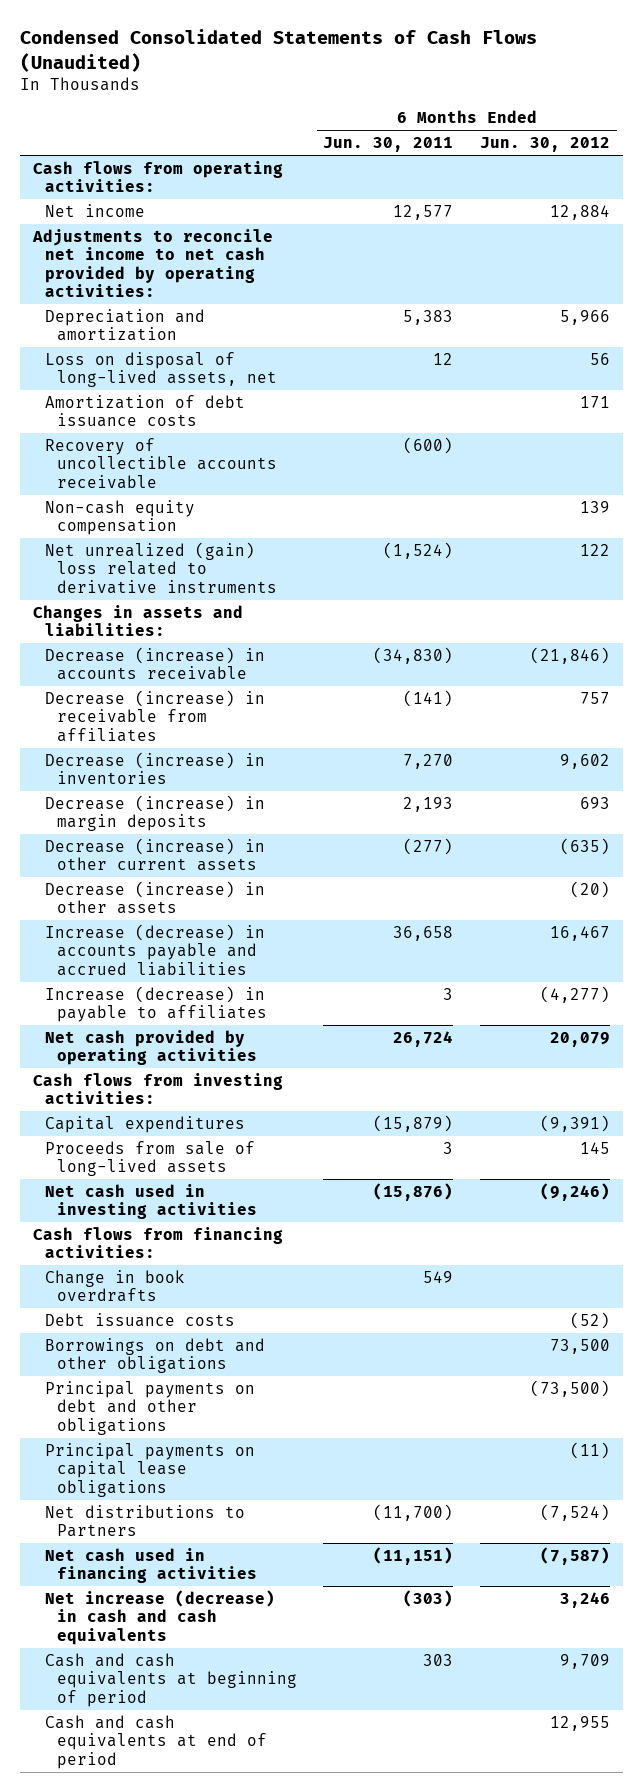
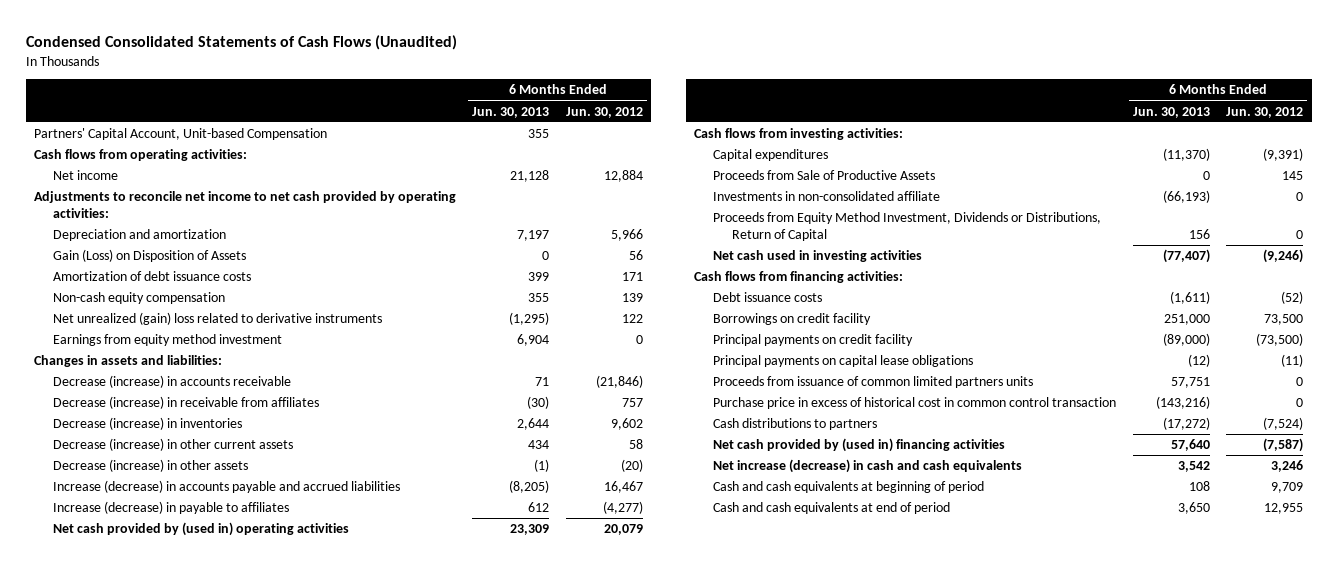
[323,137,454,153] Jun. 30, 2011 -> none
none -> [472,106,550,118] Jun. 30, 2013
none -> [33,128,327,141] Partners' Capital Account, Unit-based Compensation
[44,351,277,388] Loss on disposal of long-lived assets, net -> none
none -> [52,249,246,263] Gain (Loss) on Disposition of Assets
[44,437,277,489] Recovery of uncollectible accounts receivable -> none
none -> [52,334,282,347] Earnings from equity method investment
[44,794,265,832] Decrease (increase) in margin deposits -> none
[559,837,610,855] (635) -> [629,439,644,450] 58
[44,1029,257,1066] Net cash provided by operating activities -> [52,522,349,537] Net cash provided by (used in) operating activities
[44,1140,255,1177] Proceeds from sale of long-lived assets -> [713,170,936,181] Proceeds from Sale of Productive Assets
none -> [713,191,941,202] Investments in non-consolidated affiliate
none -> [713,212,1102,241] Proceeds from Equity Method Investment, Dividends or Distributions, Return of Capital
[44,1269,185,1303] Change in book overdrafts -> none
[44,1337,265,1374] Borrowings on debt and other obligations -> [713,313,872,326] Borrowings on credit facility
[44,1380,255,1435] Principal payments on debt and other obligations -> [713,334,914,347] Principal payments on credit facility
none -> [713,376,1034,389] Proceeds from issuance of common limited partners units
none -> [713,397,1117,410] Purchase price in excess of historical cost in common control transaction
[44,1504,245,1538] Net distributions to Partners -> [713,418,878,431] Cash distributions to partners
[44,1547,257,1584] Net cash used in financing activities -> [713,438,1006,453] Net cash provided by (used in) financing activities

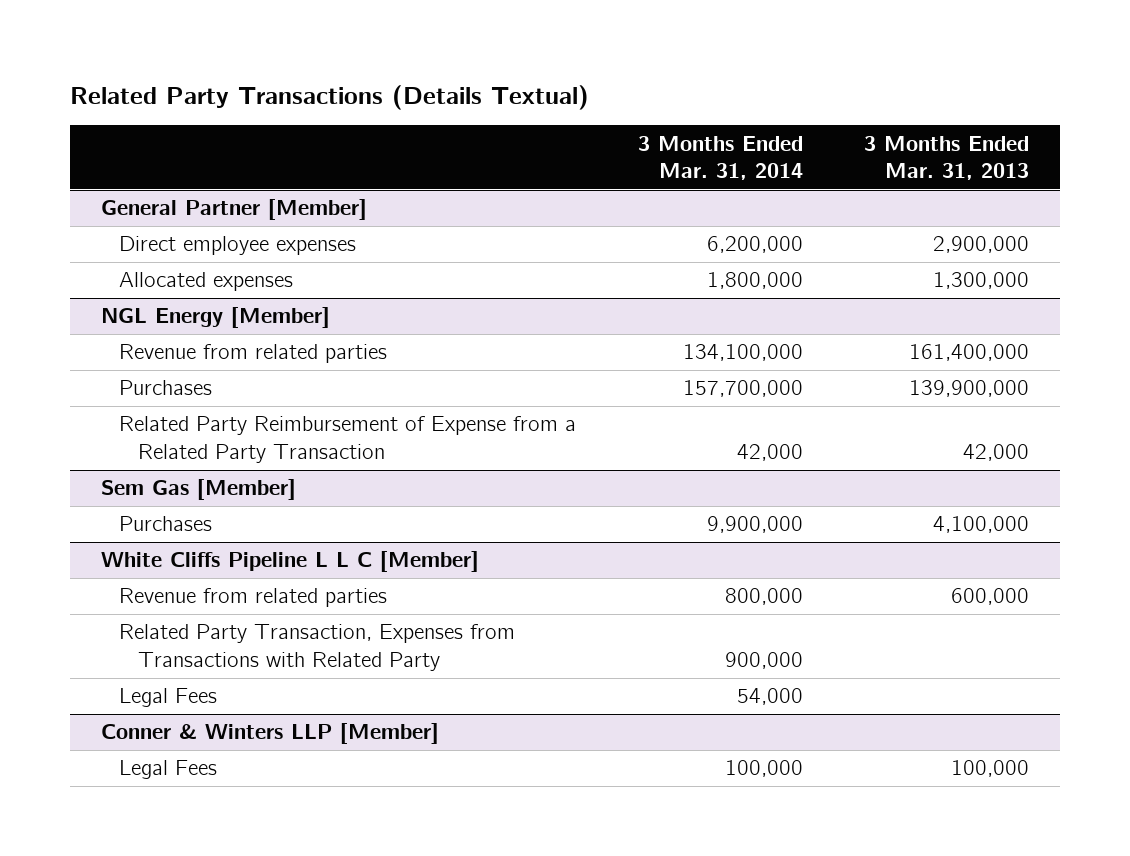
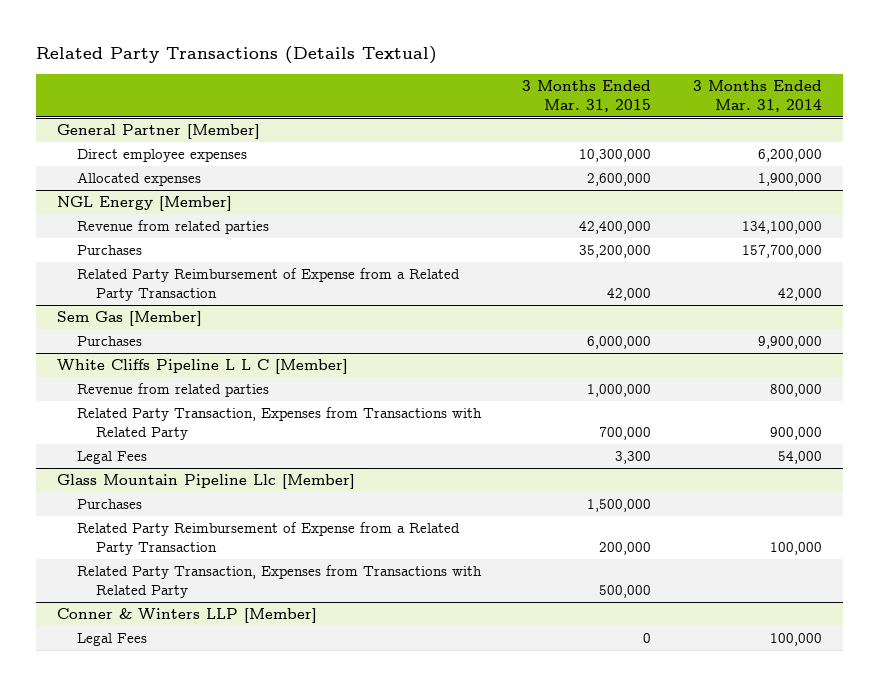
[864,135,1030,181] 3 Months Ended Mar. 31, 2013 -> none
none -> [522,80,652,112] 3 Months Ended Mar. 31, 2015
[706,272,803,290] 1,800,000 -> [758,173,823,187] 1,900,000
none -> [57,474,356,490] Glass Mountain Pipeline Llc [Member]
none -> [76,499,142,510] Purchases
none -> [76,522,460,555] Related Party Reimbursement of Expense from a Related Party Transaction
none -> [76,565,482,598] Related Party Transaction, Expenses from Transactions with Related Party

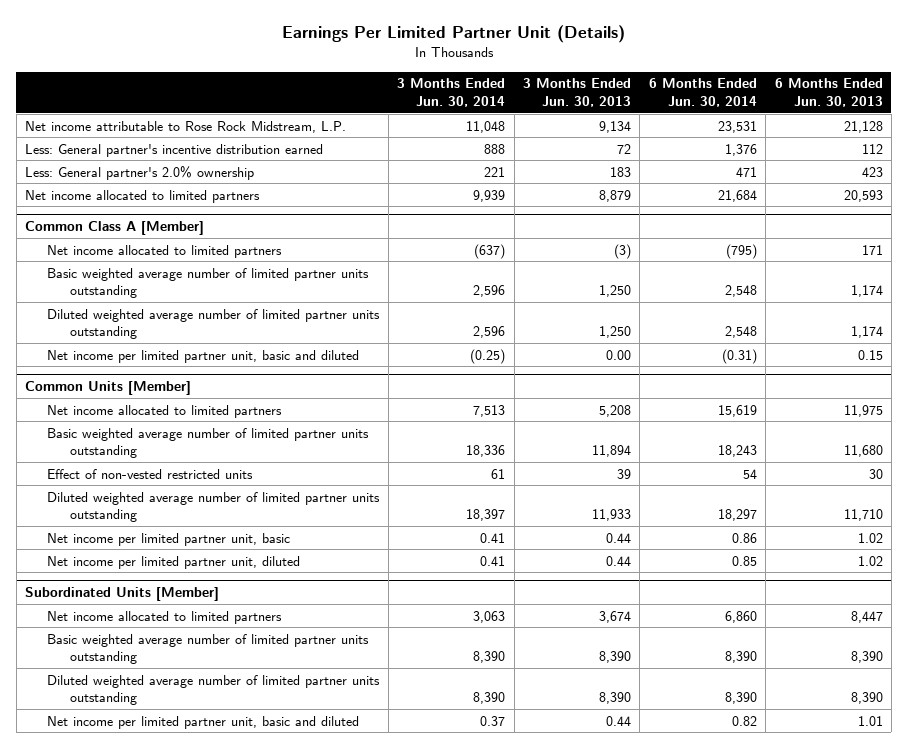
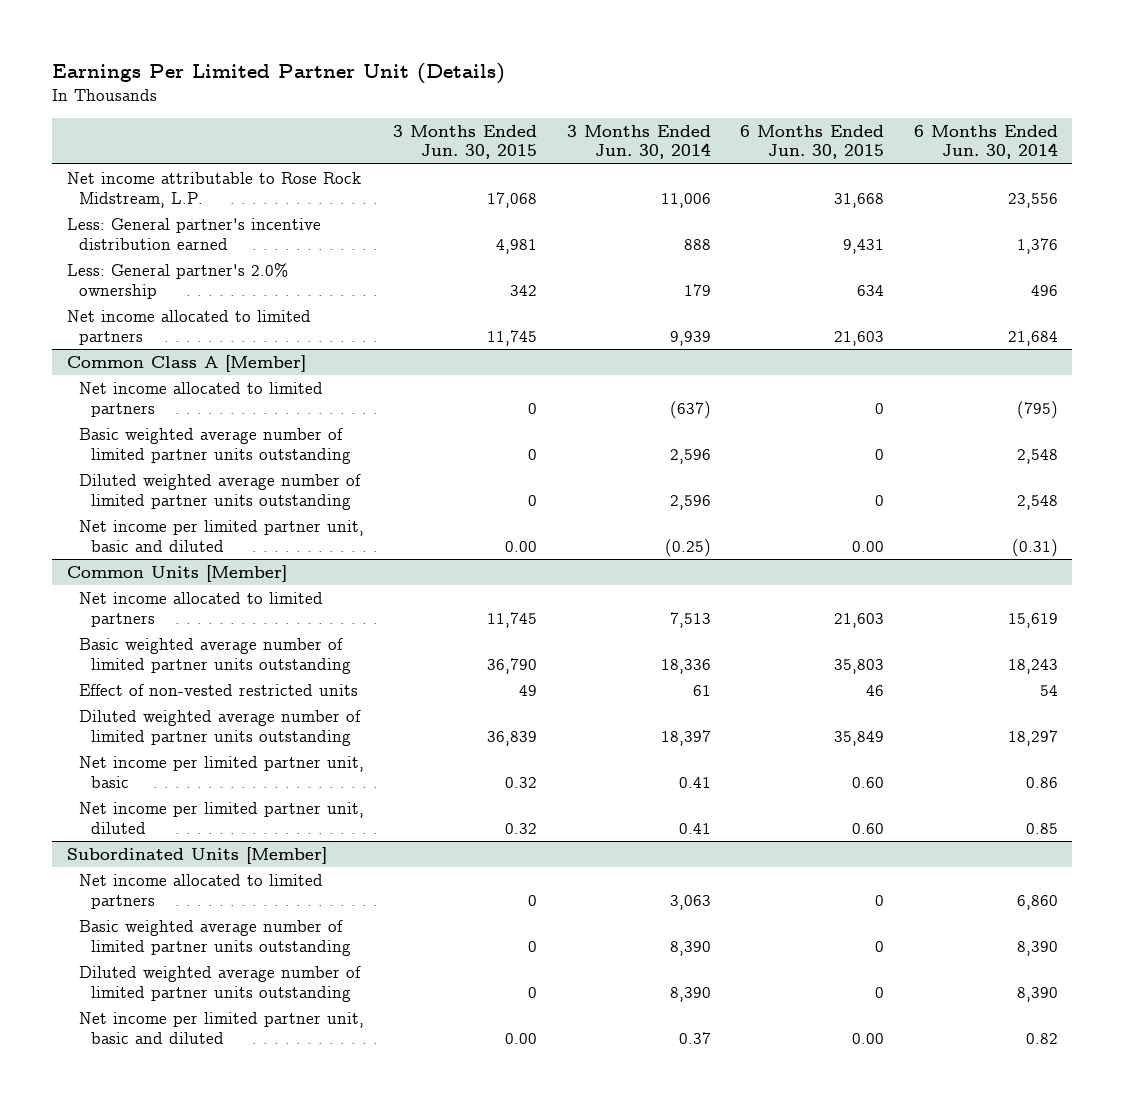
[523,78,632,107] 3 Months Ended Jun. 30, 2013 -> none
[774,78,883,107] 6 Months Ended Jun. 30, 2013 -> none
none -> [393,124,538,160] 3 Months Ended Jun. 30, 2015
none -> [740,124,885,160] 6 Months Ended Jun. 30, 2015
[466,120,506,133] 11,048 -> [660,192,711,208] 11,006
[717,120,757,133] 23,531 -> [1007,192,1058,208] 23,556
[484,166,506,177] 221 -> [683,283,711,296] 179
[735,166,757,177] 471 -> [1030,284,1058,296] 496

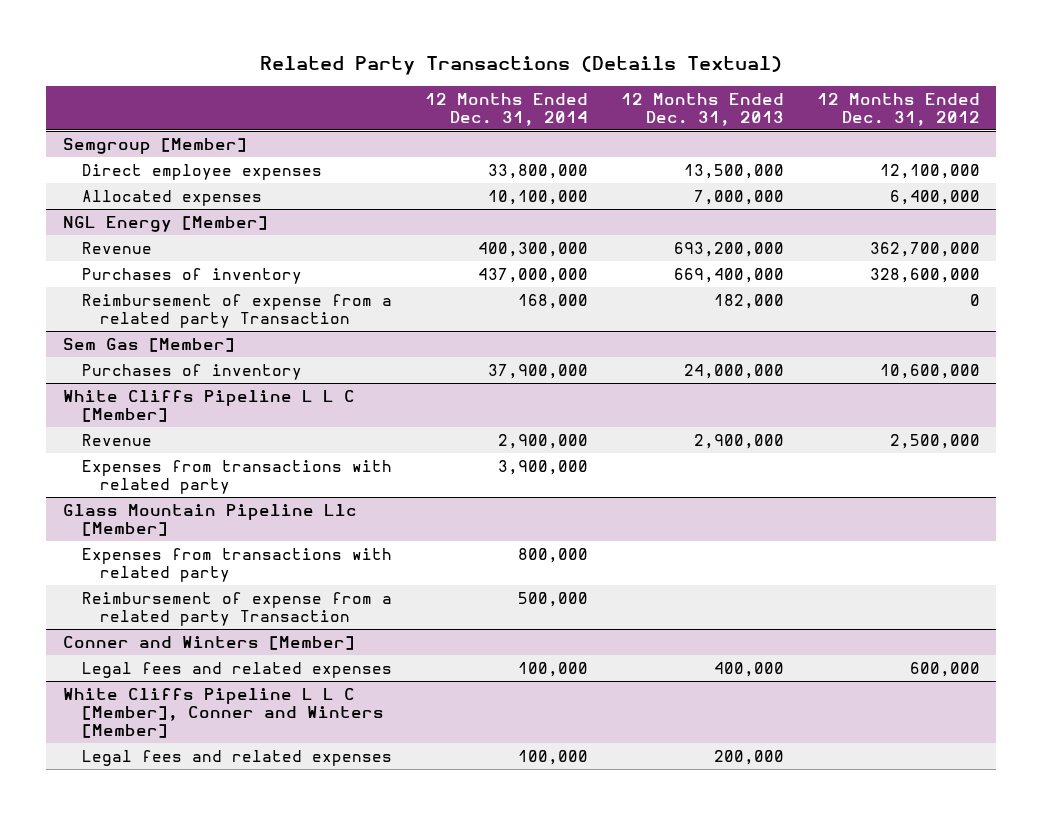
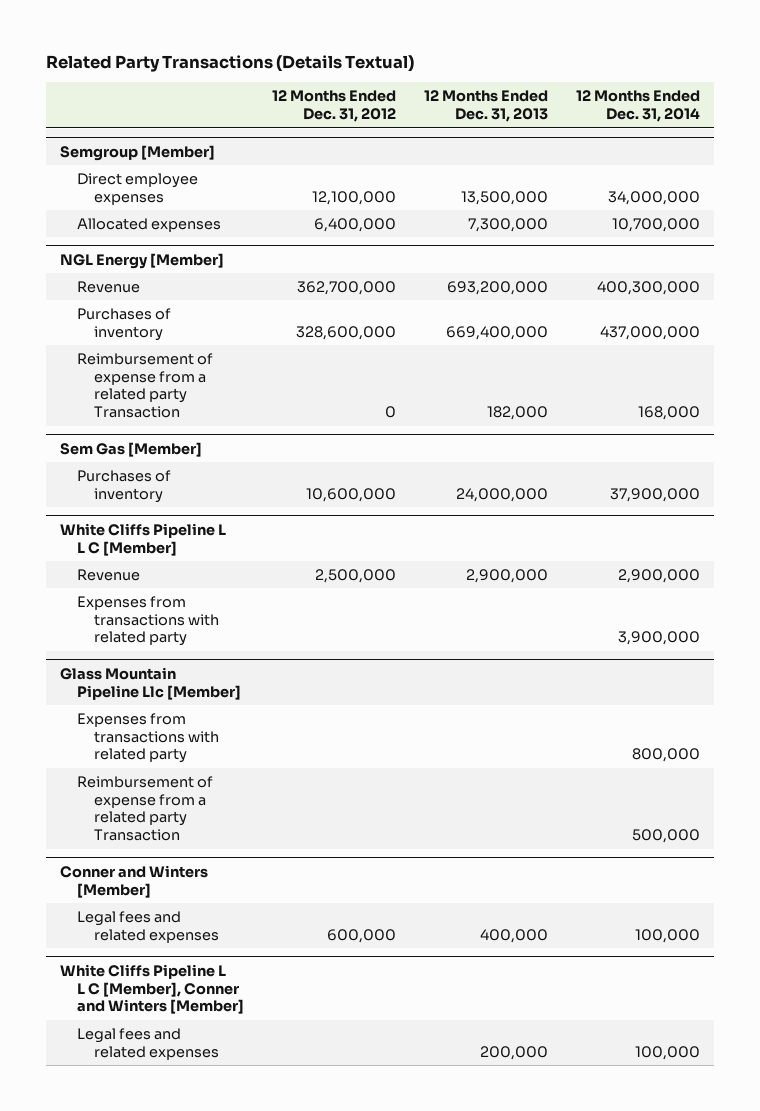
[487,163,588,179] 33,800,000 -> [607,190,700,205] 34,000,000
[487,189,588,205] 10,100,000 -> [611,217,700,232] 10,700,000
[693,189,784,205] 7,000,000 -> [467,217,548,232] 7,300,000

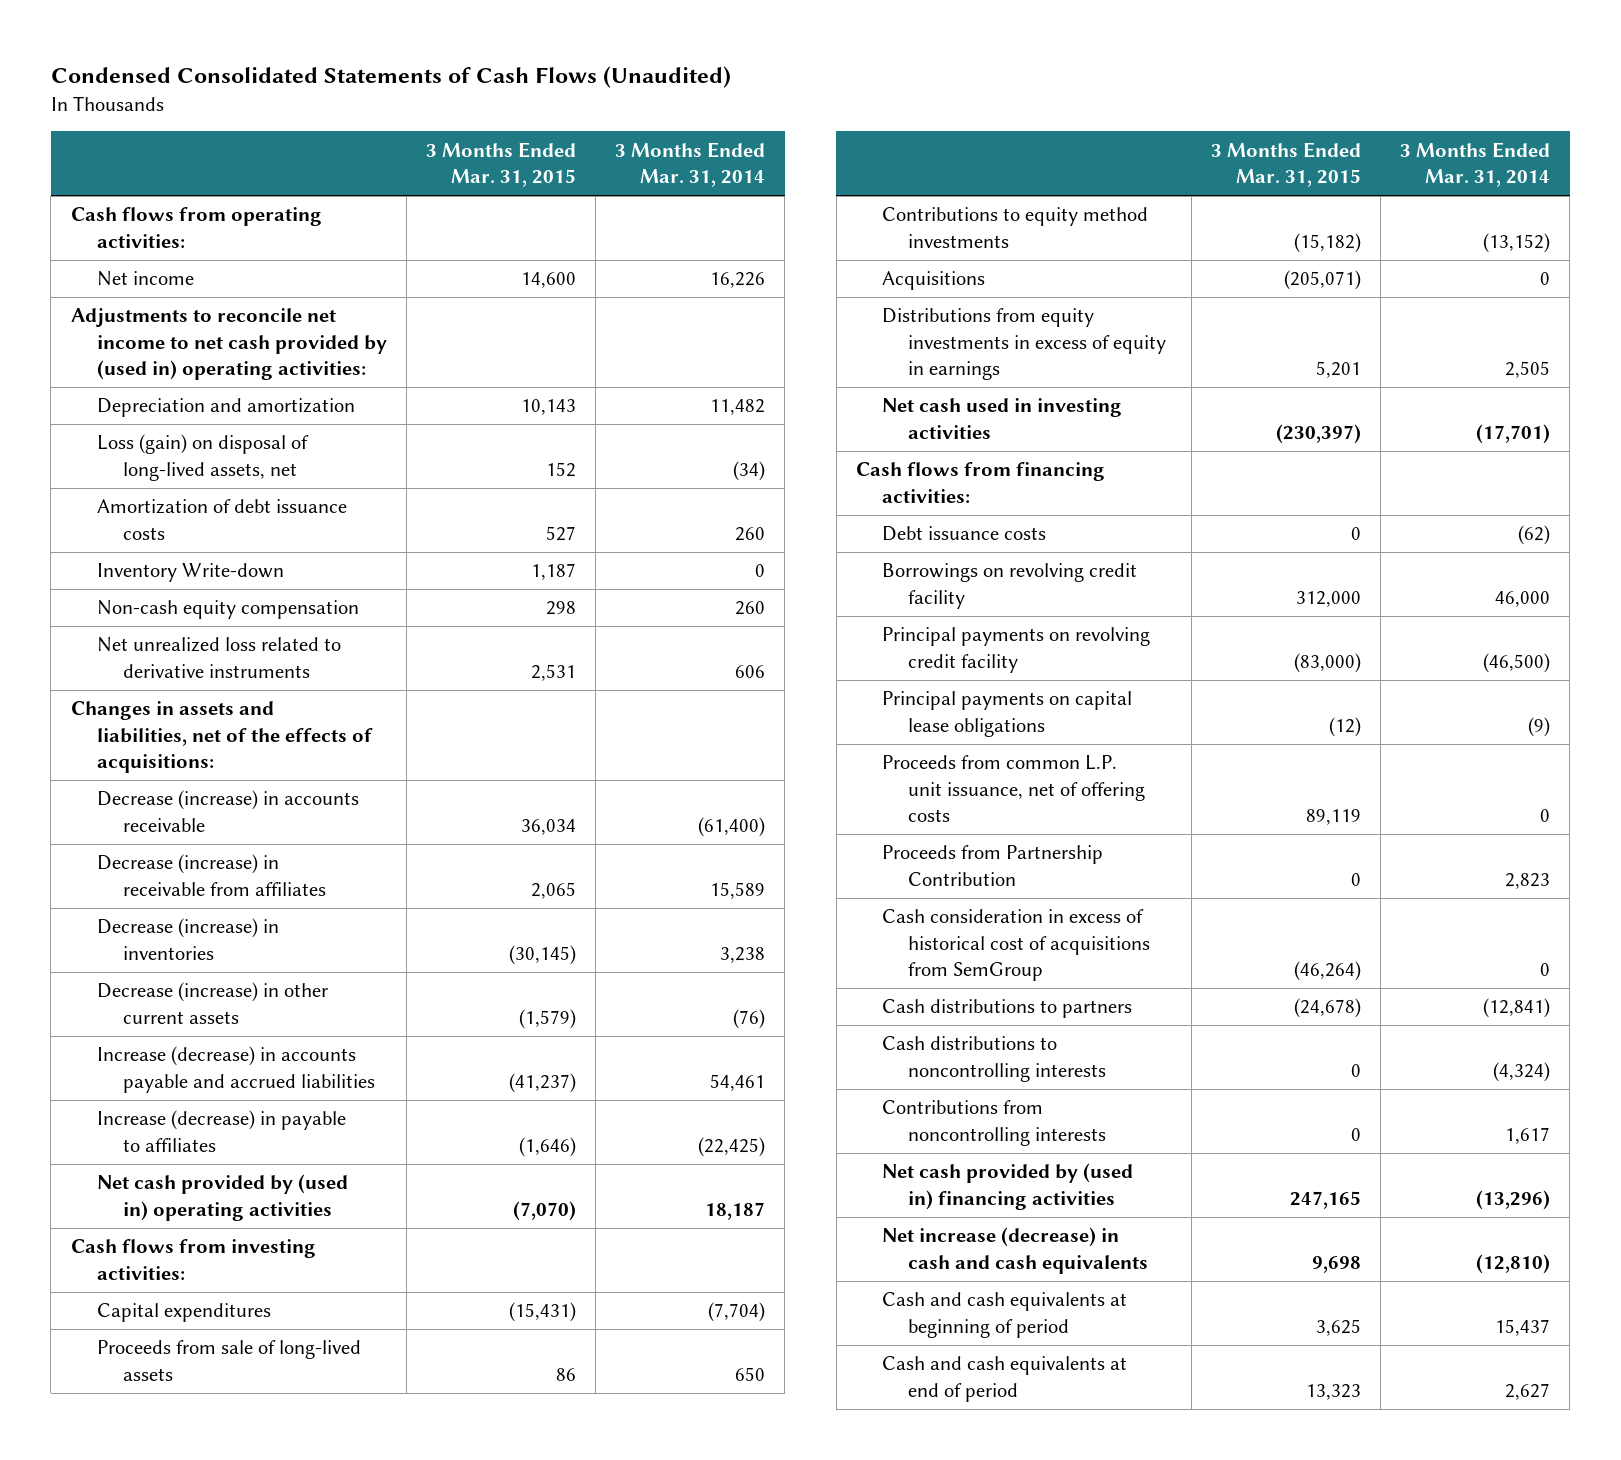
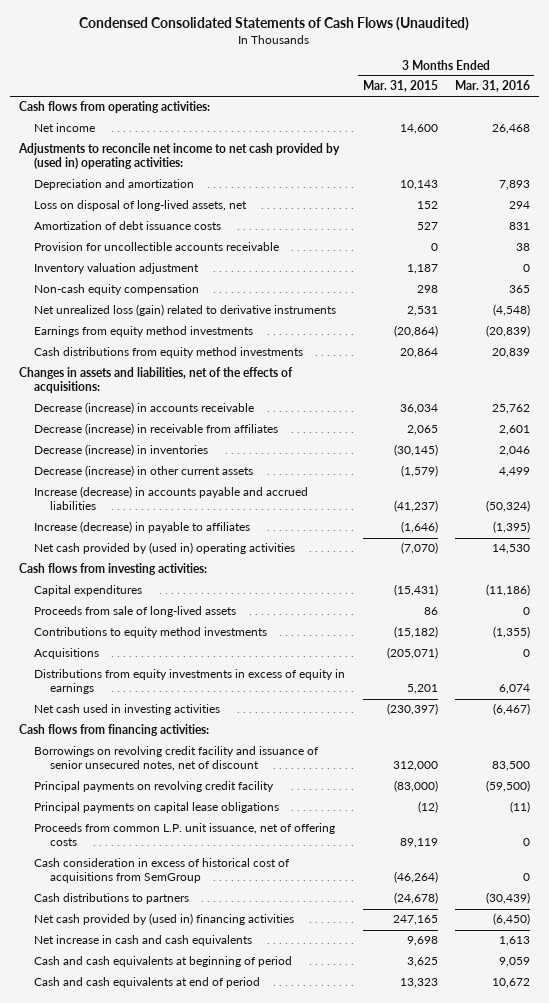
[614,141,765,188] 3 Months Ended Mar. 31, 2014 -> none
none -> [454,80,530,93] Mar. 31, 2016
[96,434,309,481] Loss (gain) on disposal of long-lived assets, net -> [34,200,248,212] Loss on disposal of long-lived assets, net
none -> [34,242,280,252] Provision for uncollectible accounts receivable
[96,563,284,583] Inventory Write-down -> [34,263,200,275] Inventory valuation adjustment
[96,637,341,678] Net unrealized loss related to derivative instruments -> [34,304,337,317] Net unrealized loss (gain) related to derivative instruments
none -> [34,326,254,338] Earnings from equity method investments
none -> [34,347,304,359] Cash distributions from equity method investments
[881,526,1046,542] Debt issuance costs -> none
[881,563,1137,609] Borrowings on revolving credit facility -> [34,746,320,772] Borrowings on revolving credit facility and issuance of senior unsecured notes, net of discount
[881,845,1103,886] Proceeds from Partnership Contribution -> none
[881,1036,1106,1082] Cash distributions to noncontrolling interests -> none
[881,1100,1106,1146] Contributions from noncontrolling interests -> none
[881,1227,1148,1274] Net increase (decrease) in cash and cash equivalents -> [34,935,253,947] Net increase in cash and cash equivalents

